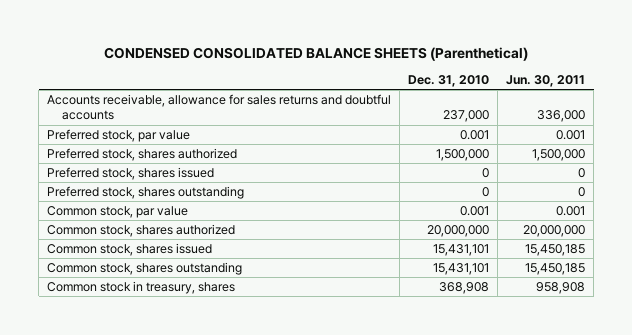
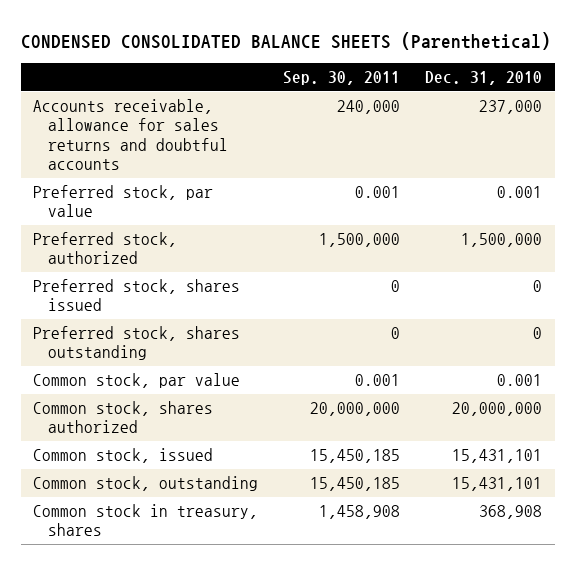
[506,75,586,88] Jun. 30, 2011 -> none
none -> [283,71,401,86] Sep. 30, 2011
[47,147,238,161] Preferred stock, shares authorized -> [33,232,178,265] Preferred stock, authorized
[47,242,213,256] Common stock, shares issued -> [33,448,214,464] Common stock, issued
[47,261,243,275] Common stock, shares outstanding -> [33,476,259,492] Common stock, outstanding

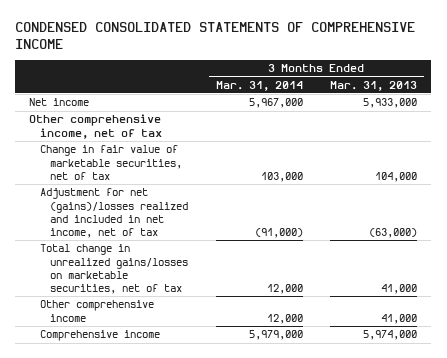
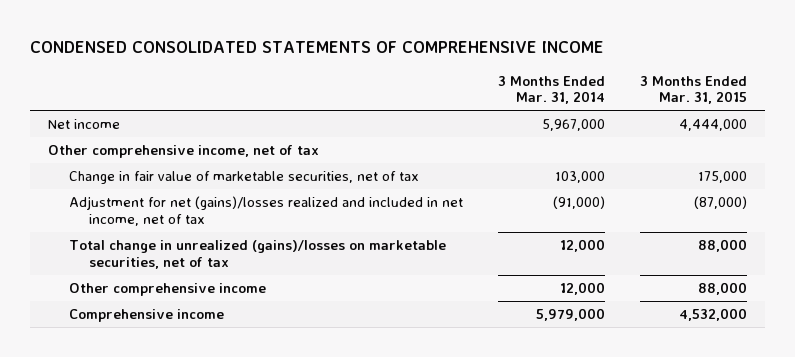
[330,80,418,91] Mar. 31, 2013 -> none
none -> [640,75,748,105] 3 Months Ended Mar. 31, 2015
[39,244,188,294] Total change in unrealized gains/losses on marketable securities, net of tax -> [68,239,446,269] Total change in unrealized (gains)/losses on marketable securities, net of tax

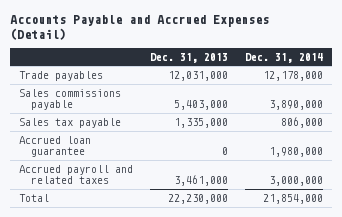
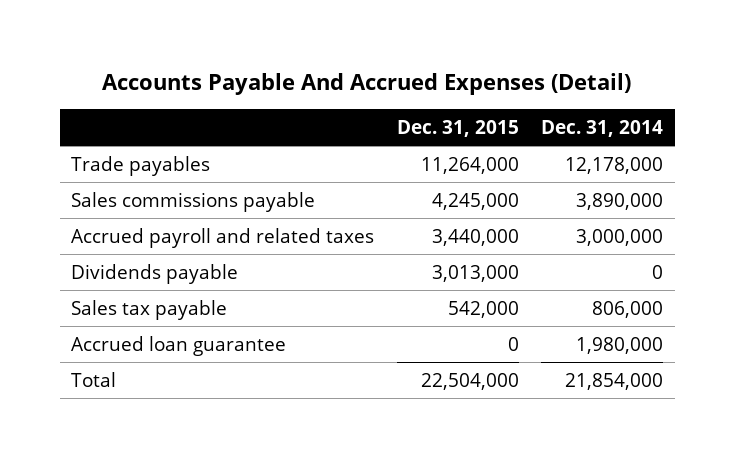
[10,15,270,40] Accounts Payable and Accrued Expenses (Detail) -> [102,72,632,95] Accounts Payable And Accrued Expenses (Detail)
[150,52,229,63] Dec. 31, 2013 -> none
none -> [396,119,519,137] Dec. 31, 2015
[18,164,133,185] Accrued payroll and related taxes -> [70,227,374,248] Accrued payroll and related taxes
none -> [70,263,238,284] Dividends payable

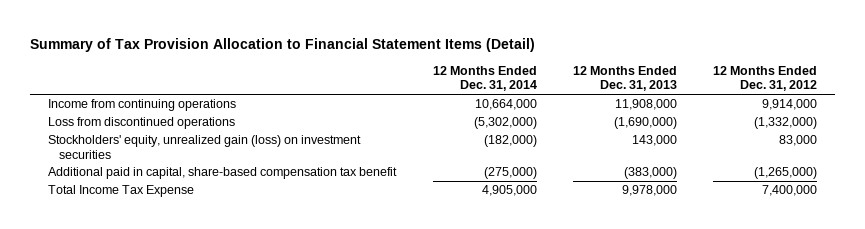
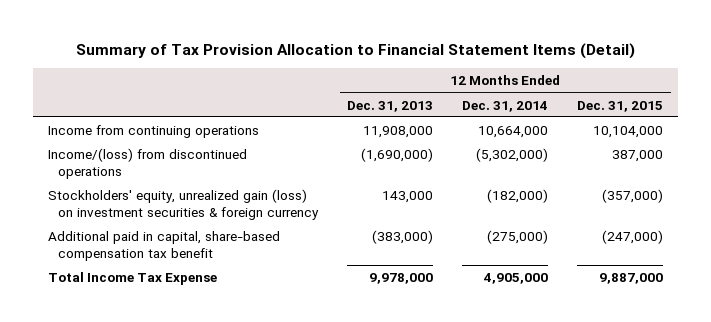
[712,65,817,92] 12 Months Ended Dec. 31, 2012 -> none
none -> [577,100,664,112] Dec. 31, 2015
[48,117,236,130] Loss from discontinued operations -> [47,147,247,179] Income/(loss) from discontinued operations
[48,135,362,159] Stockholders' equity, unrealized gain (loss) on investment securities -> [47,188,320,220] Stockholders' equity, unrealized gain (loss) on investment securities & foreign currency

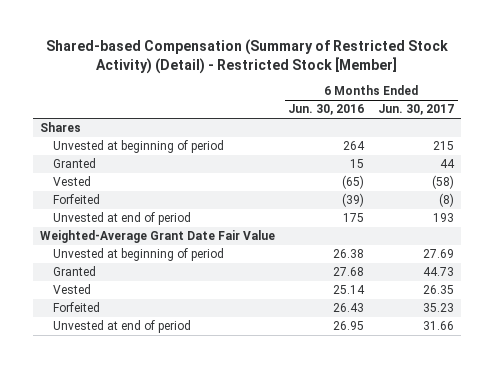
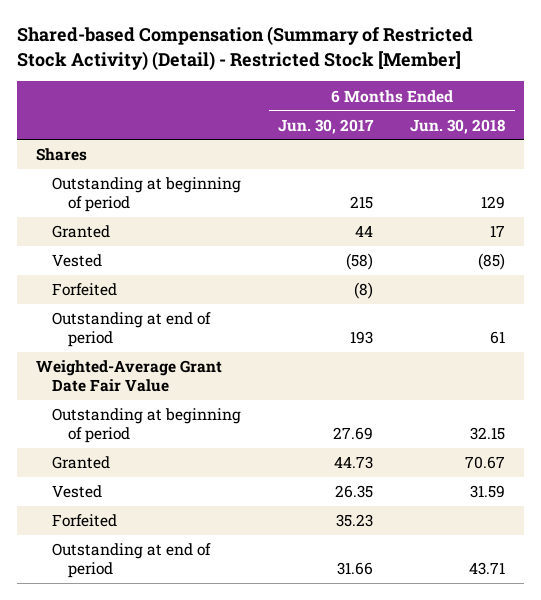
[288,104,365,116] Jun. 30, 2016 -> none
none -> [410,118,506,134] Jun. 30, 2018
[53,140,225,154] Unvested at beginning of period -> [51,177,241,213] Outstanding at beginning of period
[53,212,192,226] Unvested at end of period -> [51,312,211,348] Outstanding at end of period
[53,248,225,262] Unvested at beginning of period -> [51,408,241,444] Outstanding at beginning of period
[53,320,192,334] Unvested at end of period -> [51,543,211,579] Outstanding at end of period

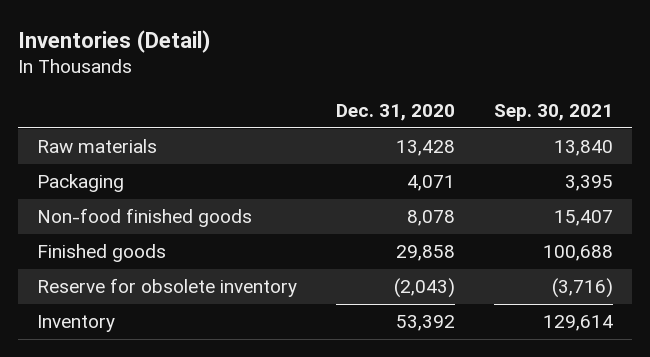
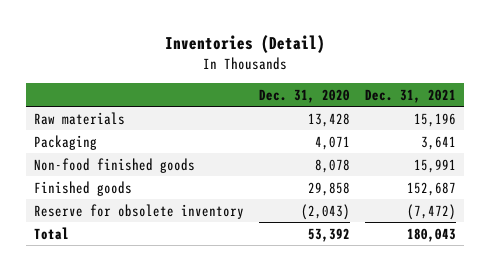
[493,103,613,121] Sep. 30, 2021 -> none
none -> [365,89,457,104] Dec. 31, 2021
[37,315,116,333] Inventory -> [33,226,69,240] Total

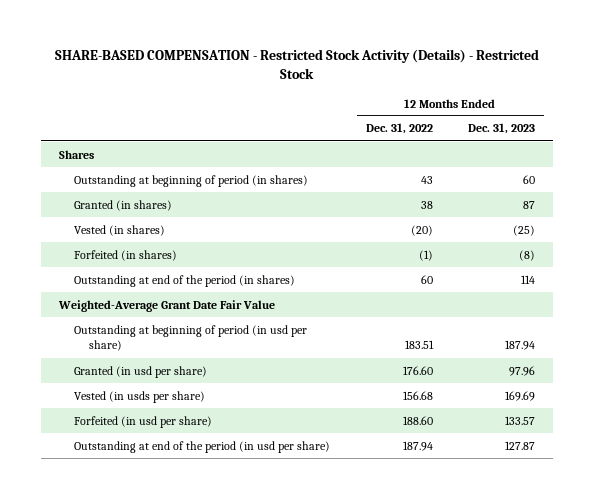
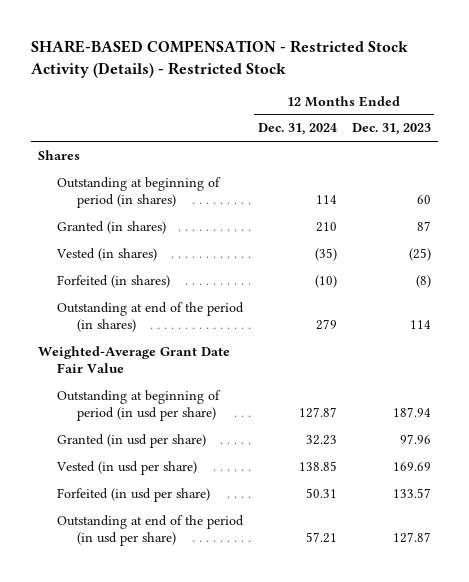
[365,123,433,135] Dec. 31, 2022 -> none
none -> [257,123,337,136] Dec. 31, 2024
[74,390,206,403] Vested (in usds per share) -> [56,460,198,475] Vested (in usd per share)

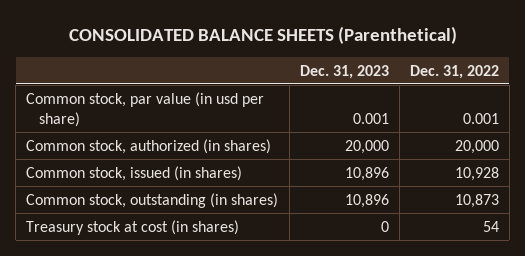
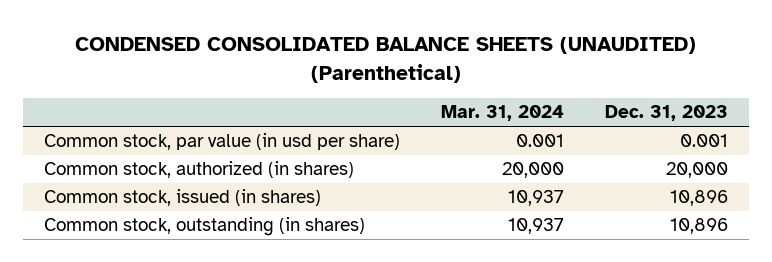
[68,25,457,44] CONSOLIDATED BALANCE SHEETS (Parenthetical) -> [74,37,696,83] CONDENSED CONSOLIDATED BALANCE SHEETS (UNAUDITED) (Parenthetical)
[409,64,499,79] Dec. 31, 2022 -> none
none -> [440,105,564,122] Mar. 31, 2024
[26,219,240,235] Treasury stock at cost (in shares) -> none

